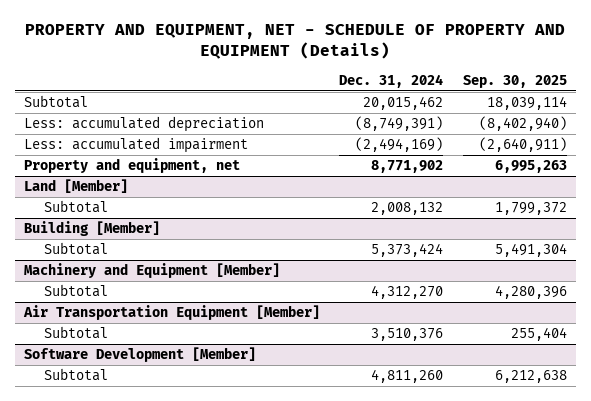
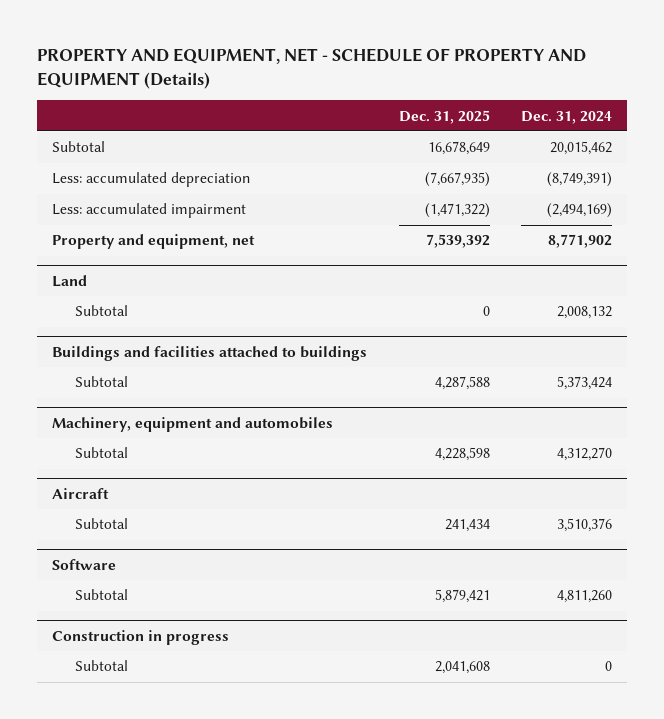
[462,74,567,88] Sep. 30, 2025 -> none
none -> [398,109,490,124] Dec. 31, 2025
[24,179,129,194] Land [Member] -> [52,274,88,287] Land
[24,221,161,237] Building [Member] -> [52,345,368,361] Buildings and facilities attached to buildings
[24,263,281,279] Machinery and Equipment [Member] -> [52,416,334,432] Machinery, equipment and automobiles
[23,305,321,321] Air Transportation Equipment [Member] -> [52,487,110,499] Aircraft
[24,347,257,363] Software Development [Member] -> [52,558,117,570] Software
none -> [52,629,230,645] Construction in progress
none -> [74,660,128,672] Subtotal

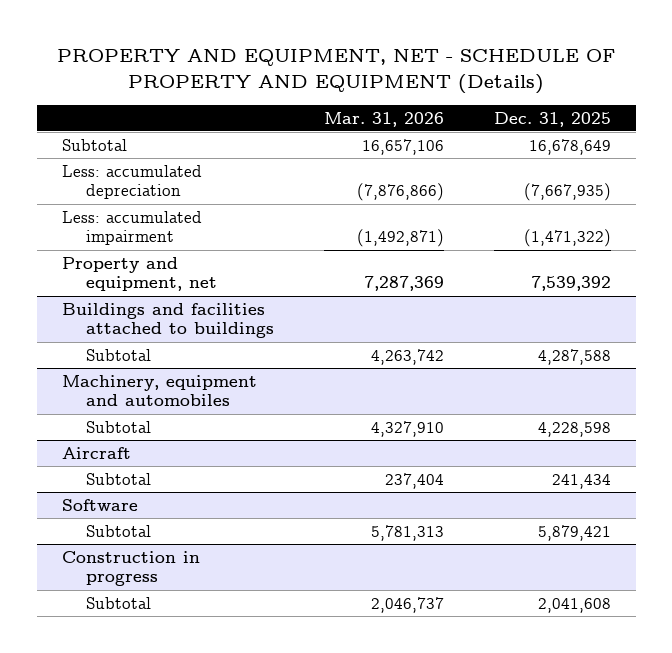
[520,110,612,124] Dec. 31, 2024 -> none
none -> [324,111,445,127] Mar. 31, 2026
[52,274,88,287] Land -> none
[74,305,128,317] Subtotal -> none

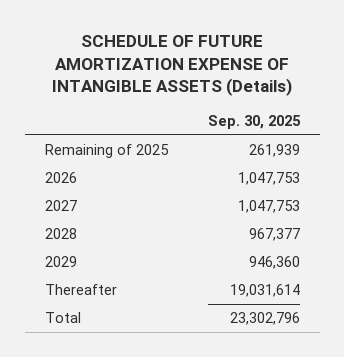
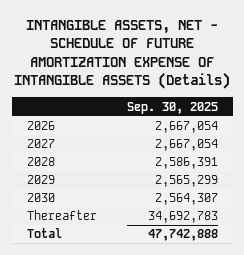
[52,35,293,97] SCHEDULE OF FUTURE AMORTIZATION EXPENSE OF INTANGIBLE ASSETS (Details) -> [14,19,231,90] INTANGIBLE ASSETS, NET - SCHEDULE OF FUTURE AMORTIZATION EXPENSE OF INTANGIBLE ASSETS (Details)
[44,143,169,158] Remaining of 2025 -> none
[237,171,300,185] 1,047,753 -> [154,121,218,134] 2,667,054
[237,199,300,213] 1,047,753 -> [154,139,218,152] 2,667,054
[248,227,300,241] 967,377 -> [154,157,218,170] 2,586,391
[248,255,300,269] 946,360 -> [154,175,218,188] 2,565,299
none -> [26,193,55,203] 2030
[229,283,300,297] 19,031,614 -> [147,211,218,224] 34,692,783
[229,311,300,325] 23,302,796 -> [147,229,218,242] 47,742,888

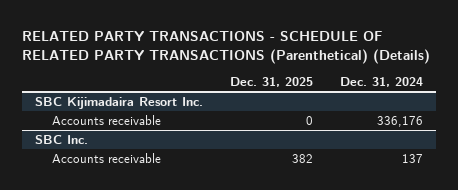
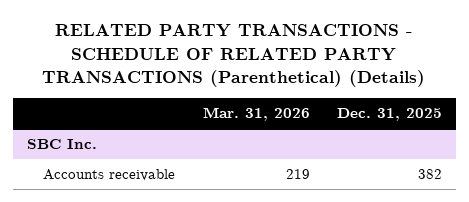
[339,76,423,87] Dec. 31, 2024 -> none
none -> [202,107,310,122] Mar. 31, 2026
[34,96,203,109] SBC Kijimadaira Resort Inc. -> none
[51,114,161,125] Accounts receivable -> none

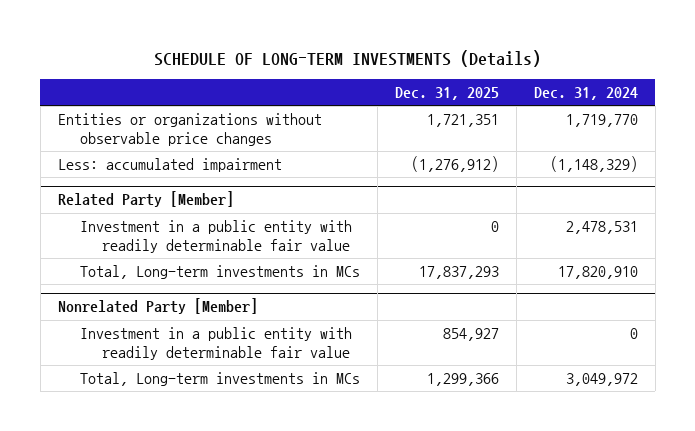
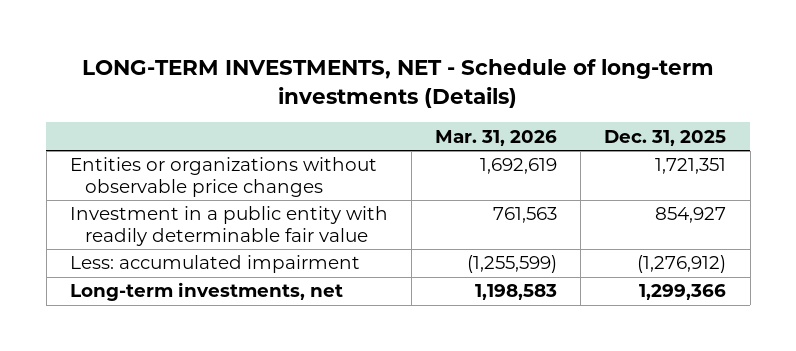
[153,49,541,67] SCHEDULE OF LONG-TERM INVESTMENTS (Details) -> [82,59,715,108] LONG-TERM INVESTMENTS, NET - Schedule of long-term investments (Details)
[533,87,638,101] Dec. 31, 2024 -> none
none -> [435,129,558,146] Mar. 31, 2026
[57,191,234,208] Related Party [Member] -> none
[79,220,352,253] Investment in a public entity with readily determinable fair value -> none
[79,265,360,280] Total, Long-term investments in MCs -> none
[57,298,258,315] Nonrelated Party [Member] -> none
[57,158,282,173] Less: accumulated impairment -> [69,255,360,274] Less: accumulated impairment
[79,372,360,387] Total, Long-term investments in MCs -> [69,282,343,302] Long-term investments, net

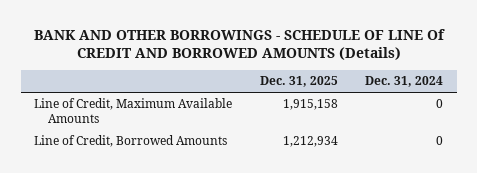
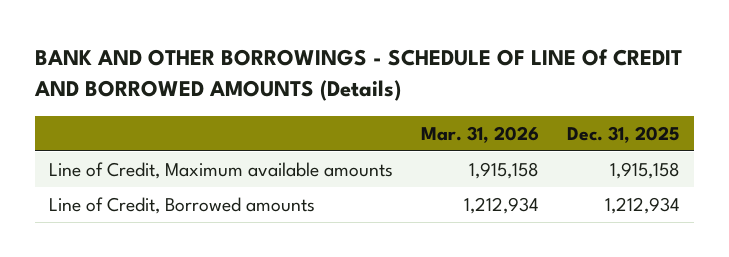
[364,76,443,88] Dec. 31, 2024 -> none
none -> [421,125,540,143] Mar. 31, 2026
[34,98,233,124] Line of Credit, Maximum Available Amounts -> [48,162,393,180] Line of Credit, Maximum available amounts
[34,135,228,148] Line of Credit, Borrowed Amounts -> [48,197,315,215] Line of Credit, Borrowed amounts

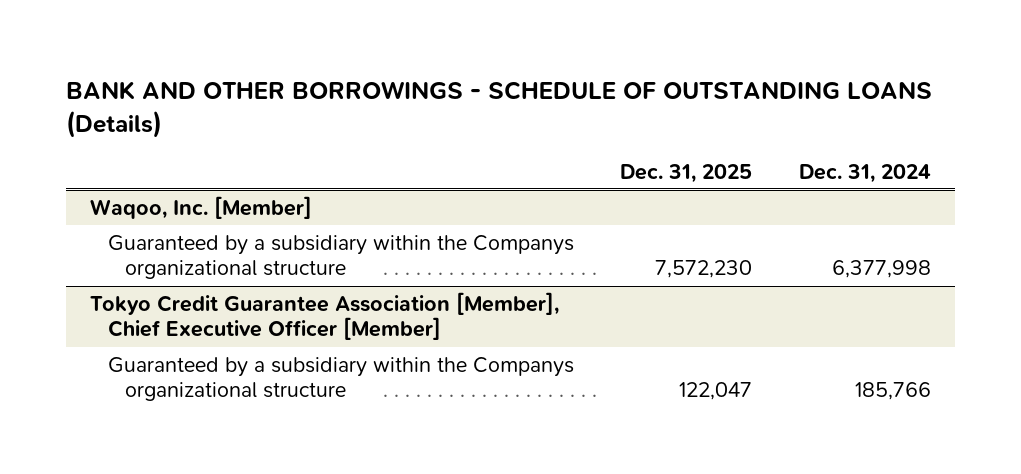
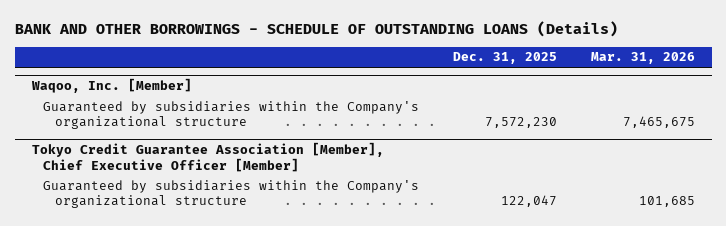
[799,163,932,183] Dec. 31, 2024 -> none
none -> [590,52,695,65] Mar. 31, 2026
[107,234,574,280] Guaranteed by a subsidiary within the Companys organizational structure -> [43,100,420,129] Guaranteed by subsidiaries within the Company's organizational structure
[107,356,574,402] Guaranteed by a subsidiary within the Companys organizational structure -> [43,179,420,208] Guaranteed by subsidiaries within the Company's organizational structure

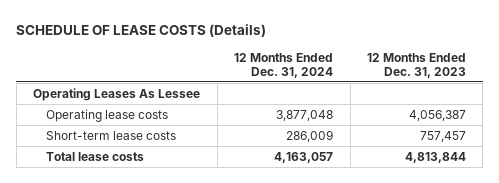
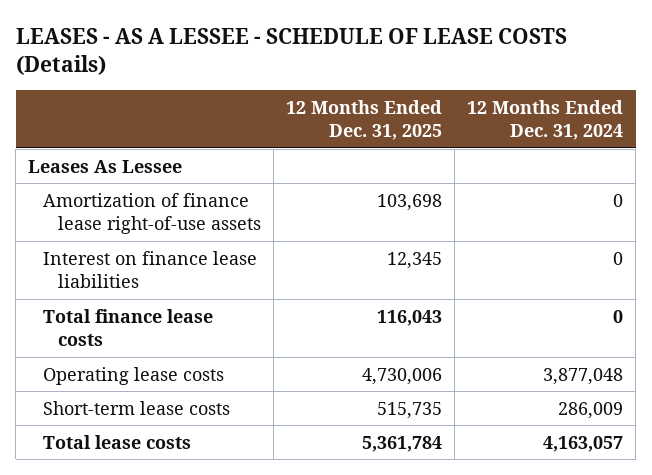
[16,23,267,37] SCHEDULE OF LEASE COSTS (Details) -> [15,27,567,76] LEASES - AS A LESSEE - SCHEDULE OF LEASE COSTS (Details)
[366,52,466,78] 12 Months Ended Dec. 31, 2023 -> none
none -> [286,99,443,141] 12 Months Ended Dec. 31, 2025
[33,87,201,101] Operating Leases As Lessee -> [28,159,183,173] Leases As Lessee
none -> [43,192,262,235] Amortization of finance lease right-of-use assets
none -> [43,250,258,289] Interest on finance lease liabilities
none -> [43,308,214,347] Total finance lease costs

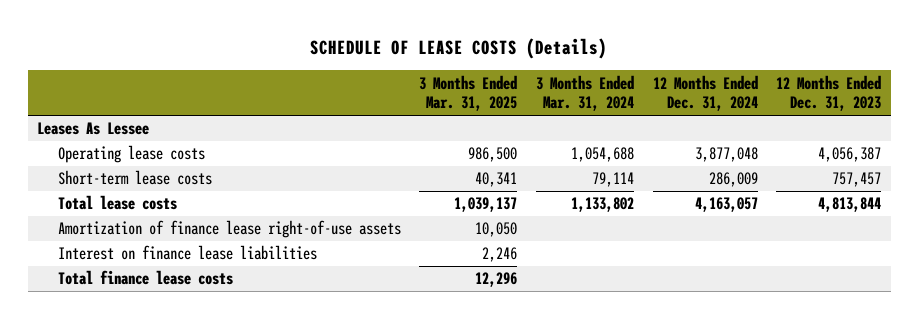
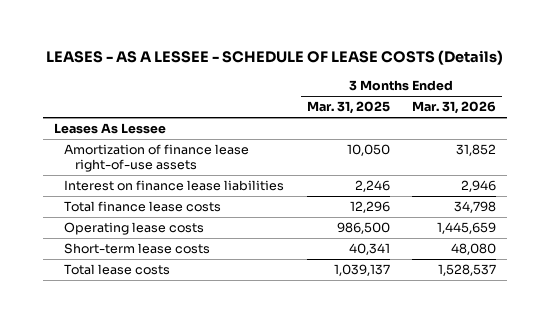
[310,37,608,59] SCHEDULE OF LEASE COSTS (Details) -> [45,50,503,66] LEASES - AS A LESSEE - SCHEDULE OF LEASE COSTS (Details)
[536,74,635,112] 3 Months Ended Mar. 31, 2024 -> none
[652,74,758,112] 12 Months Ended Dec. 31, 2024 -> none
[776,74,882,112] 12 Months Ended Dec. 31, 2023 -> none
none -> [412,101,497,115] Mar. 31, 2026
[57,145,205,164] Operating lease costs -> [64,222,205,236] Operating lease costs
[57,170,212,186] Short-term lease costs -> [64,243,211,255] Short-term lease costs
[57,195,177,211] Total lease costs -> [64,264,171,276] Total lease costs

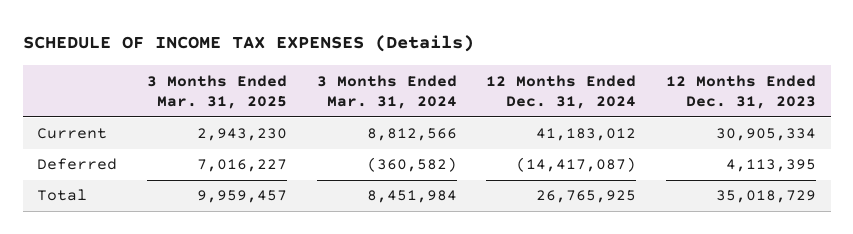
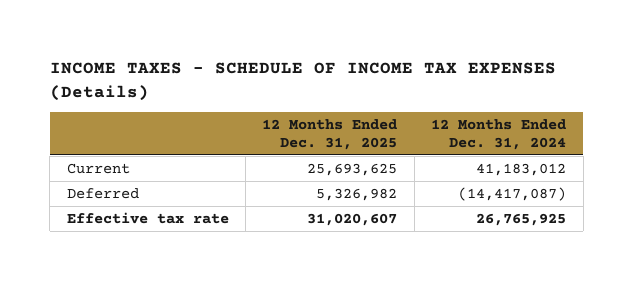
[22,35,474,53] SCHEDULE OF INCOME TAX EXPENSES (Details) -> [49,62,556,101] INCOME TAXES - SCHEDULE OF INCOME TAX EXPENSES (Details)
[146,74,287,110] 3 Months Ended Mar. 31, 2025 -> none
[316,74,457,110] 3 Months Ended Mar. 31, 2024 -> none
[665,74,816,110] 12 Months Ended Dec. 31, 2023 -> none
none -> [262,119,398,151] 12 Months Ended Dec. 31, 2025
[37,189,88,202] Total -> [66,211,229,224] Effective tax rate

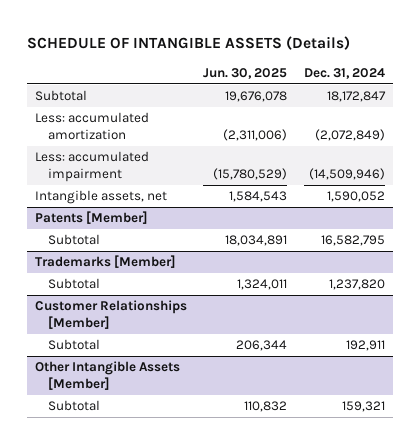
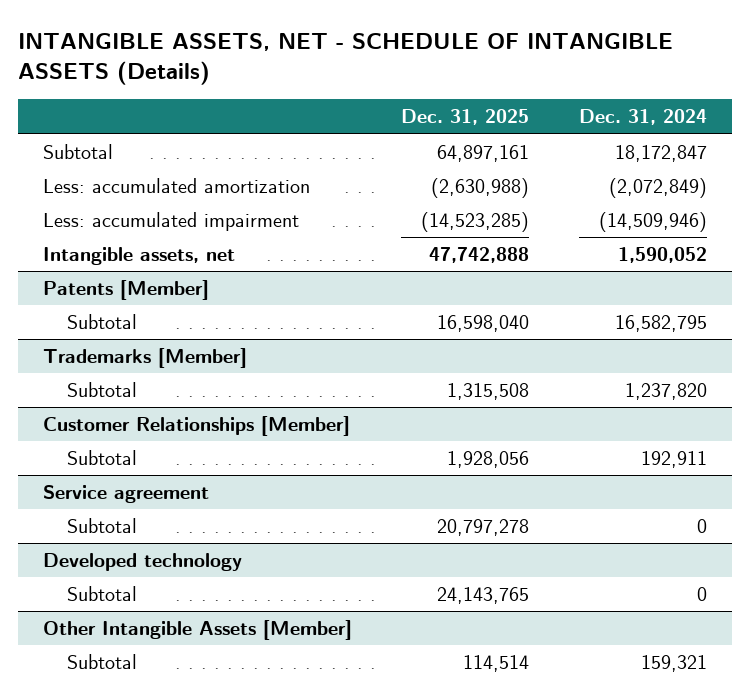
[26,35,350,50] SCHEDULE OF INTANGIBLE ASSETS (Details) -> [17,32,673,86] INTANGIBLE ASSETS, NET - SCHEDULE OF INTANGIBLE ASSETS (Details)
[203,67,288,79] Jun. 30, 2025 -> none
none -> [401,109,530,126] Dec. 31, 2025
none -> [42,485,209,504] Service agreement
none -> [66,518,137,534] Subtotal
none -> [42,553,242,572] Developed technology
none -> [66,586,137,602] Subtotal

